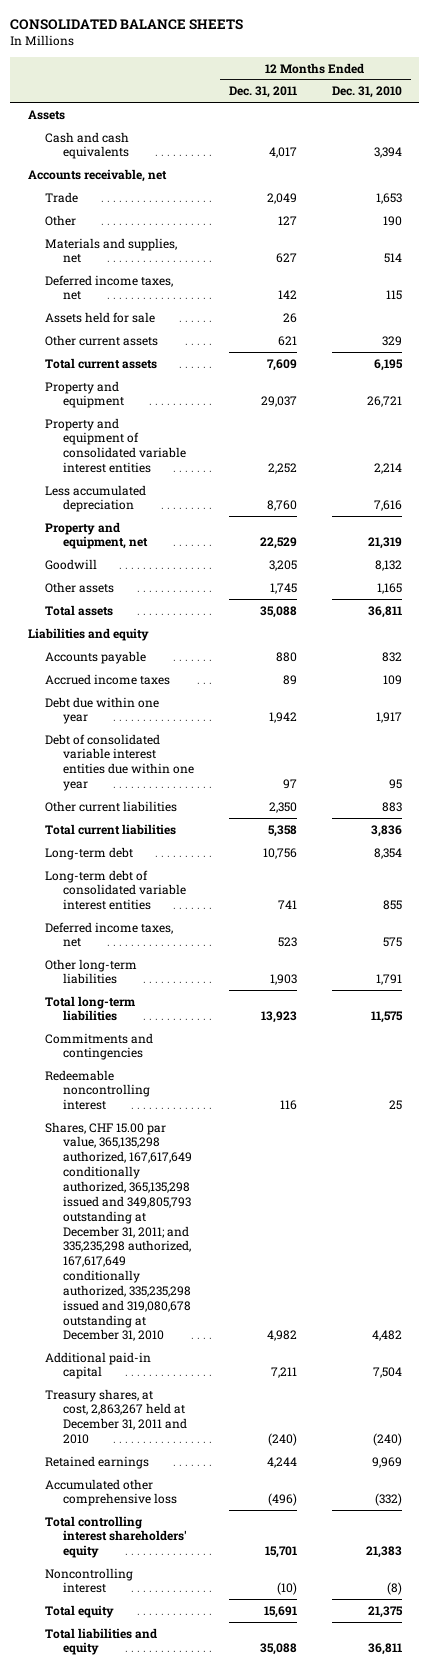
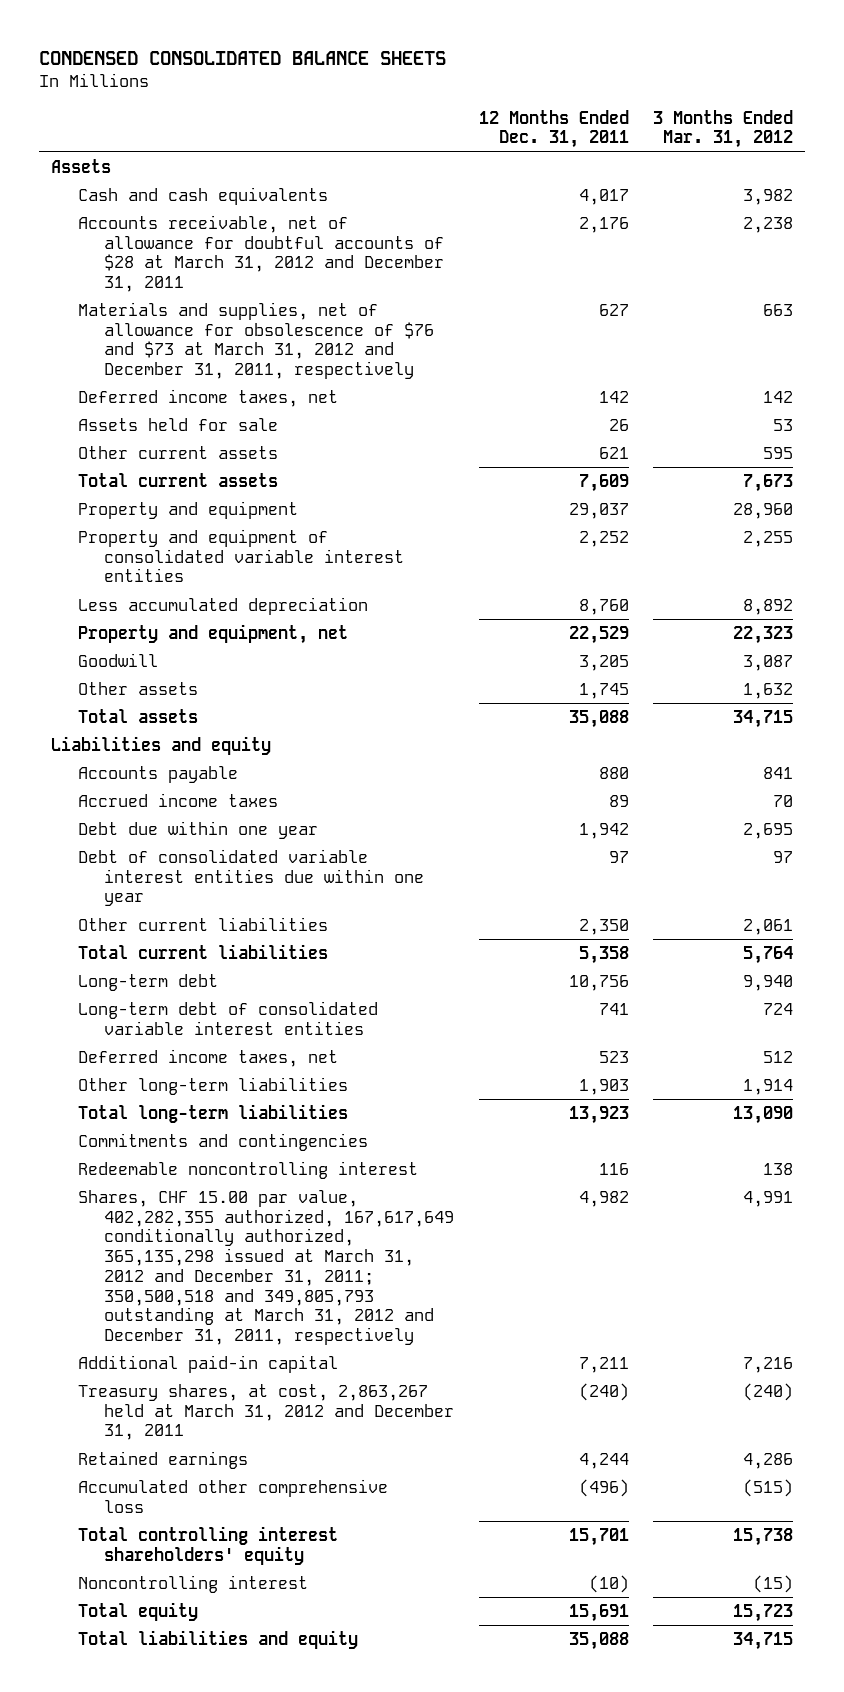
[10,18,244,30] CONSOLIDATED BALANCE SHEETS -> [38,50,446,65] CONDENSED CONSOLIDATED BALANCE SHEETS
[331,86,402,99] Dec. 31, 2010 -> none
none -> [653,109,794,149] 3 Months Ended Mar. 31, 2012
[27,168,167,182] Accounts receivable, net -> none
[45,191,79,203] Trade -> none
[45,214,77,226] Other -> none
none -> [77,214,445,293] Accounts receivable, net of allowance for doubtful accounts of $28 at March 31, 2012 and December 31, 2011
[45,237,178,264] Materials and supplies, net -> [77,301,435,380] Materials and supplies, net of allowance for obsolescence of $76 and $73 at March 31, 2012 and December 31, 2011, respectively
[45,1121,193,1342] Shares, CHF 15.00 par value, 365,135,298 authorized, 167,617,649 conditionally authorized, 365,135,298 issued and 349,805,793 outstanding at December 31, 2011; and 335,235,298 authorized, 167,617,649 conditionally authorized, 335,235,298 issued and 319,080,678 outstanding at December 31, 2010 -> [77,1189,455,1346] Shares, CHF 15.00 par value, 402,282,355 authorized, 167,617,649 conditionally authorized, 365,135,298 issued at March 31, 2012 and December 31, 2011; 350,500,518 and 349,805,793 outstanding at March 31, 2012 and December 31, 2011, respectively
[45,1388,188,1445] Treasury shares, at cost, 2,863,267 held at December 31, 2011 and 2010 -> [77,1383,455,1441] Treasury shares, at cost, 2,863,267 held at March 31, 2012 and December 31, 2011

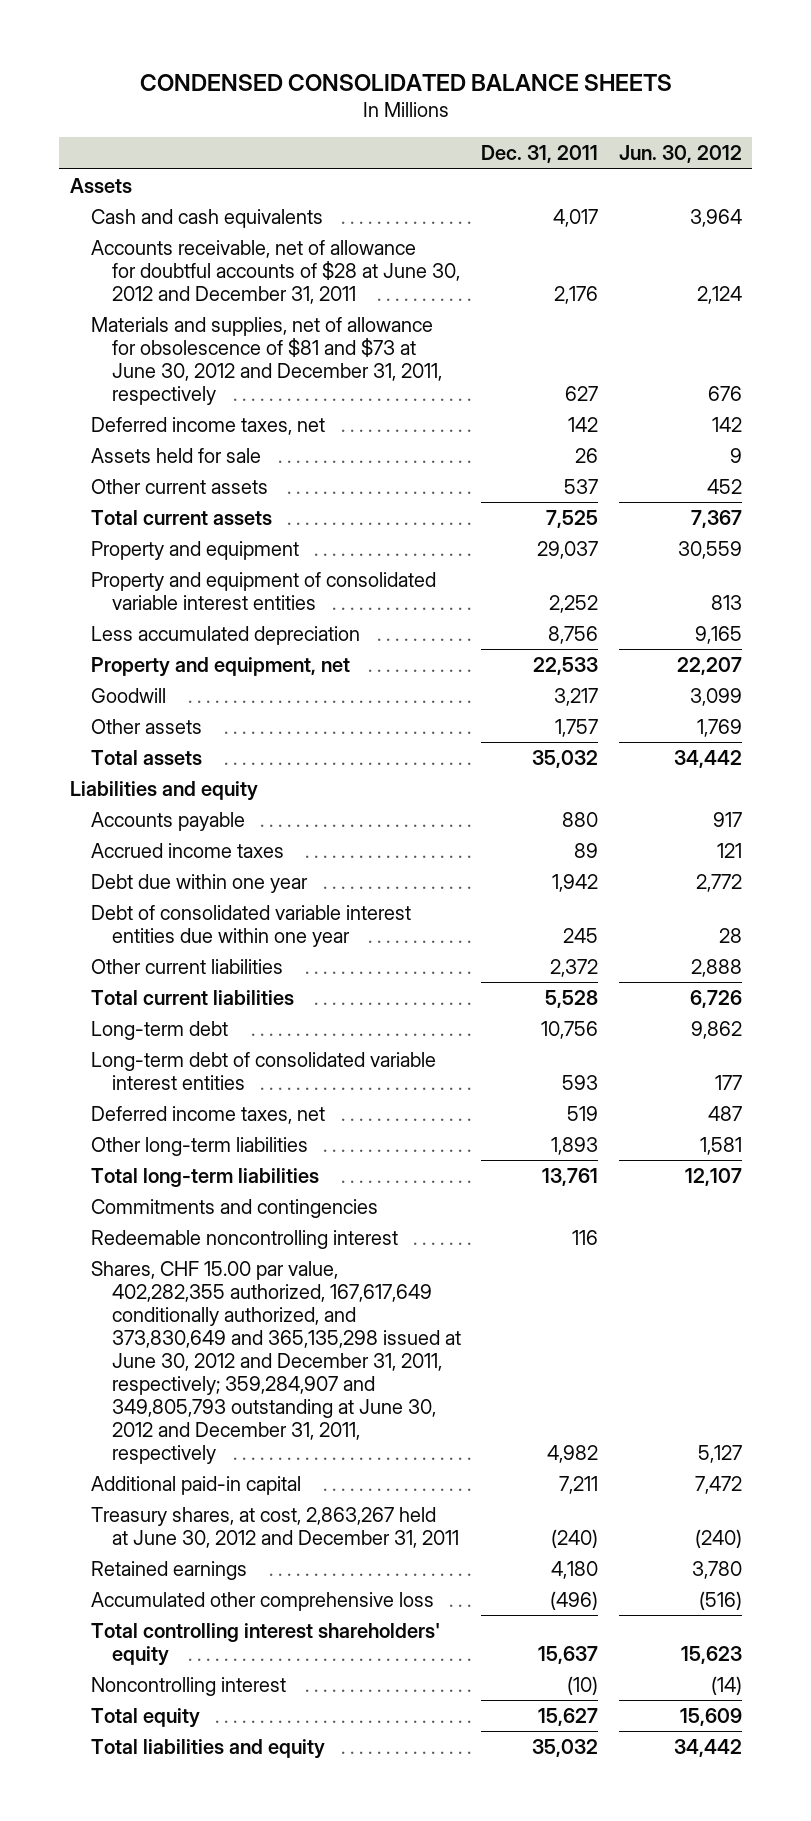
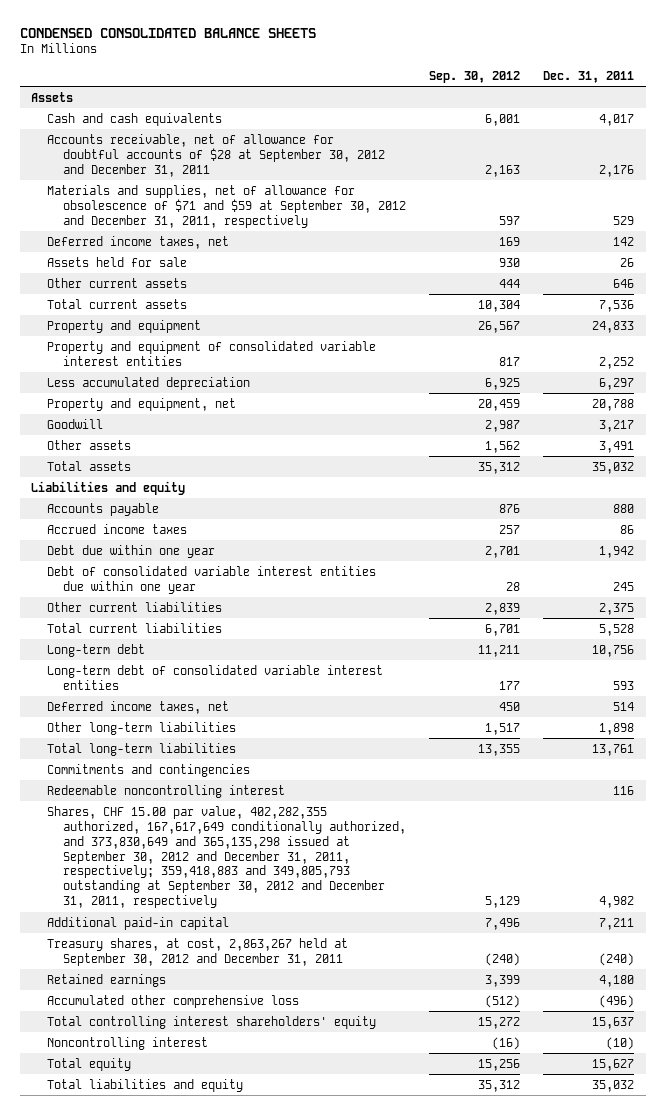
[618,145,742,164] Jun. 30, 2012 -> none
none -> [429,70,521,83] Sep. 30, 2012
[90,239,460,304] Accounts receivable, net of allowance for doubtful accounts of $28 at June 30, 2012 and December 31, 2011 -> [47,133,386,177] Accounts receivable, net of allowance for doubtful accounts of $28 at September 30, 2012 and December 31, 2011
[90,316,442,405] Materials and supplies, net of allowance for obsolescence of $81 and $73 at June 30, 2012 and December 31, 2011, respectively -> [47,184,407,228] Materials and supplies, net of allowance for obsolescence of $71 and $59 at September 30, 2012 and December 31, 2011, respectively
[565,385,599,401] 627 -> [613,215,635,225] 529
[564,478,599,494] 537 -> [613,278,635,288] 646
[546,509,599,528] 7,525 -> [599,299,635,312] 7,536
[537,540,599,559] 29,037 -> [592,320,635,333] 24,833
[548,625,599,644] 8,756 -> [599,377,635,390] 6,297
[533,656,599,675] 22,533 -> [592,398,635,411] 20,788
[555,718,599,737] 1,757 -> [599,440,635,453] 3,491
[574,842,599,858] 89 -> [620,524,635,534] 86
[550,958,599,977] 2,372 -> [599,602,635,615] 2,375
[567,1105,599,1121] 519 -> [613,701,635,711] 514
[551,1136,599,1155] 1,893 -> [599,722,635,735] 1,898
[90,1260,461,1465] Shares, CHF 15.00 par value, 402,282,355 authorized, 167,617,649 conditionally authorized, and 373,830,649 and 365,135,298 issued at June 30, 2012 and December 31, 2011, respectively; 359,284,907 and 349,805,793 outstanding at June 30, 2012 and December 31, 2011, respectively -> [47,805,407,909] Shares, CHF 15.00 par value, 402,282,355 authorized, 167,617,649 conditionally authorized, and 373,830,649 and 365,135,298 issued at September 30, 2012 and December 31, 2011, respectively; 359,418,883 and 349,805,793 outstanding at September 30, 2012 and December 31, 2011, respectively
[90,1506,459,1548] Treasury shares, at cost, 2,863,267 held at June 30, 2012 and December 31, 2011 -> [47,937,349,966] Treasury shares, at cost, 2,863,267 held at September 30, 2012 and December 31, 2011

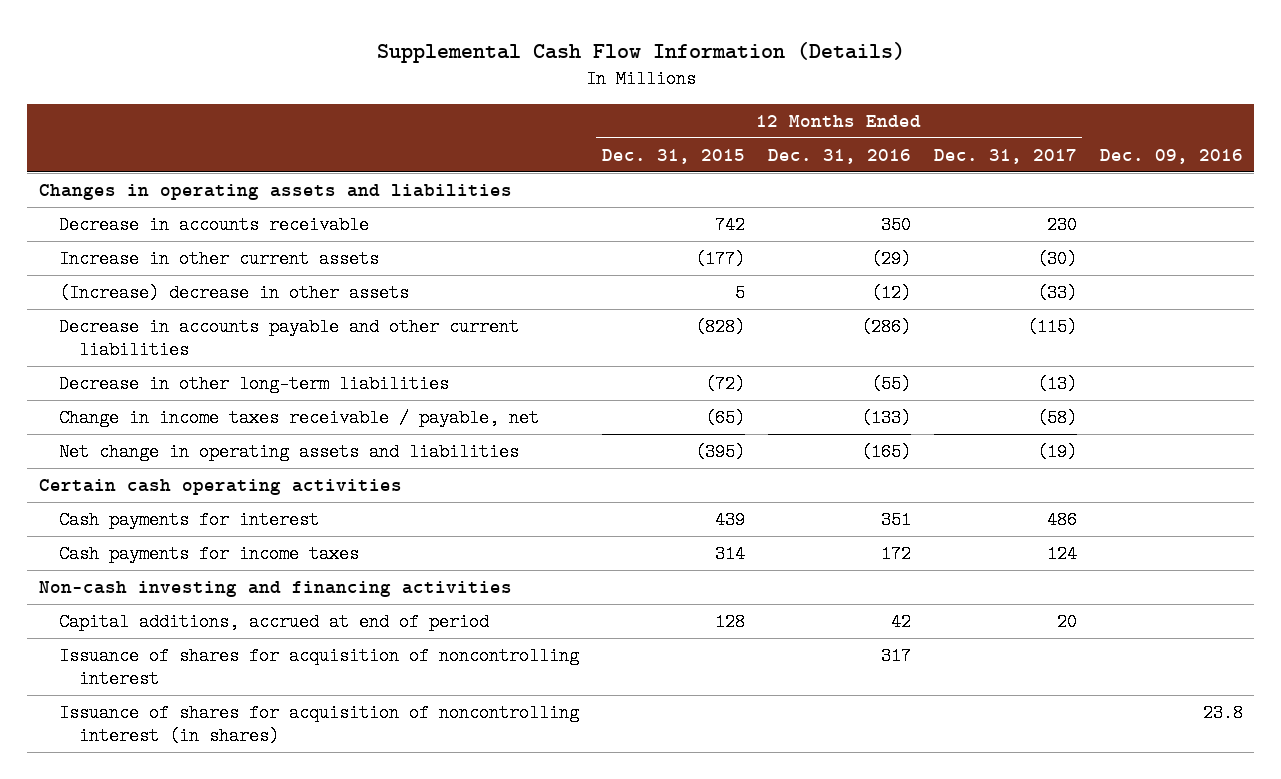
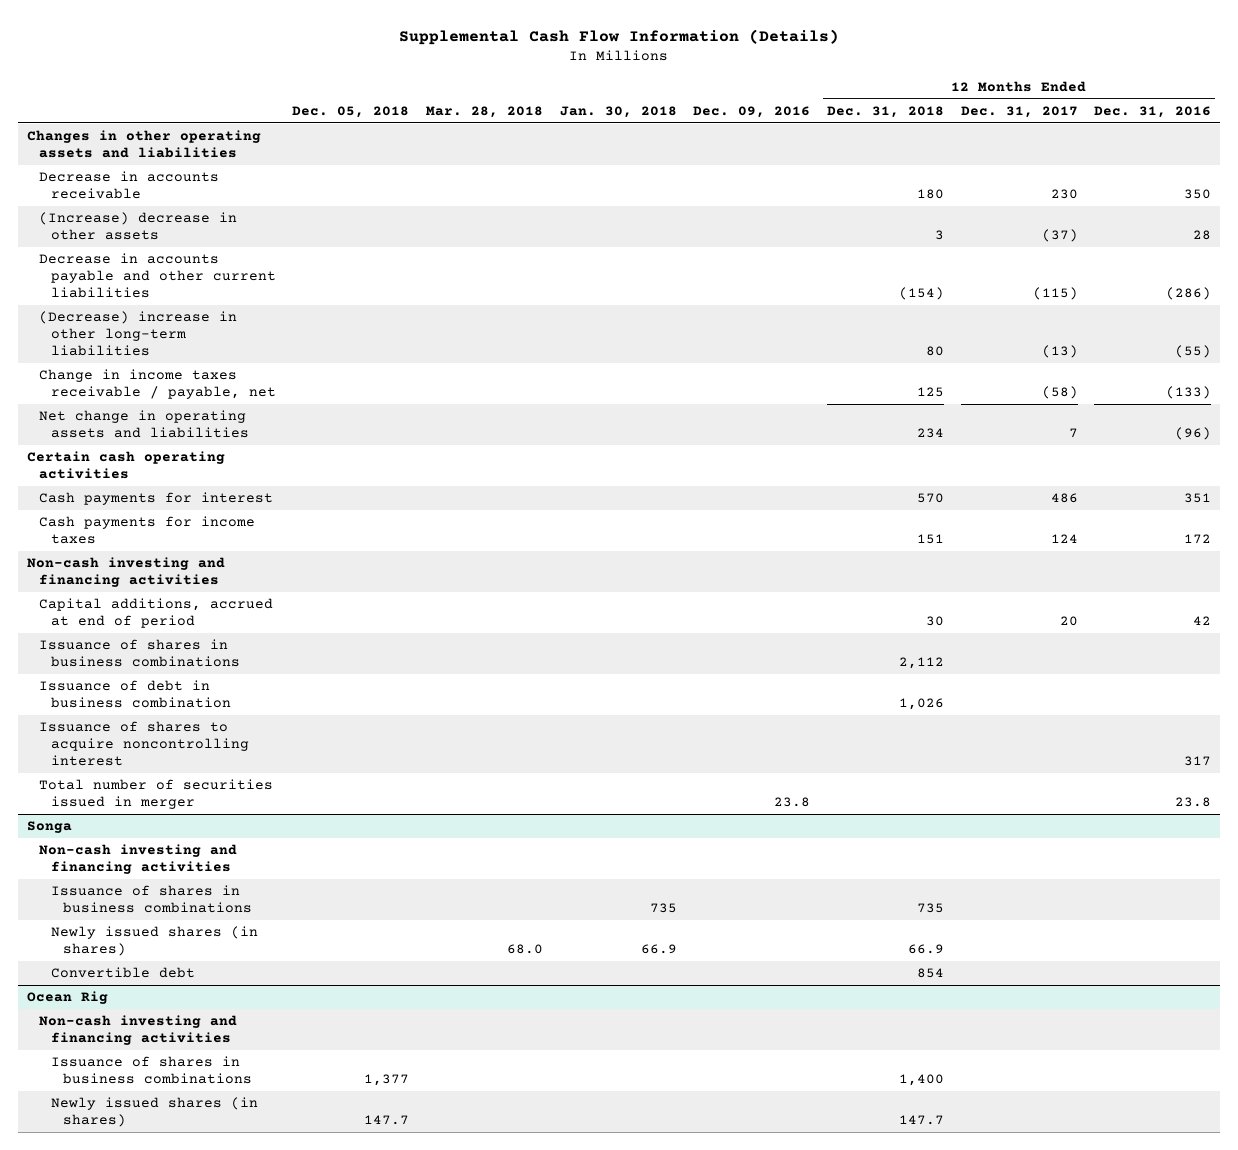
[601,148,745,164] Dec. 31, 2015 -> none
none -> [292,105,410,118] Dec. 05, 2018
none -> [426,105,544,118] Mar. 28, 2018
none -> [559,105,677,118] Jan. 30, 2018
none -> [826,105,944,118] Dec. 31, 2018
[38,183,512,200] Changes in operating assets and liabilities -> [26,130,261,159] Changes in other operating assets and liabilities
[58,249,379,268] Increase in other current assets -> none
[870,283,911,302] (12) -> [1193,230,1212,241] 28
[1036,283,1077,302] (33) -> [1041,229,1078,243] (37)
[58,374,449,393] Decrease in other long-term liabilities -> [38,311,237,357] (Decrease) increase in other long-term liabilities
[860,442,911,461] (165) -> [1175,427,1212,441] (96)
[1036,442,1077,461] (19) -> [1068,428,1078,439] 7
[58,703,579,746] Issuance of shares for acquisition of noncontrolling interest (in shares) -> none
none -> [38,639,240,668] Issuance of shares in business combinations
none -> [38,680,231,709] Issuance of debt in business combination
[58,646,579,689] Issuance of shares for acquisition of noncontrolling interest -> [38,721,249,767] Issuance of shares to acquire noncontrolling interest
none -> [38,779,273,810] Total number of securities issued in merger
none -> [26,821,72,834] Songa
none -> [38,844,237,875] Non-cash investing and financing activities
none -> [50,885,252,914] Issuance of shares in business combinations
none -> [50,926,258,957] Newly issued shares (in shares)
none -> [50,967,195,979] Convertible debt
none -> [26,991,108,1005] Ocean Rig
none -> [38,1015,237,1046] Non-cash investing and financing activities
none -> [50,1056,252,1085] Issuance of shares in business combinations
none -> [50,1097,258,1128] Newly issued shares (in shares)

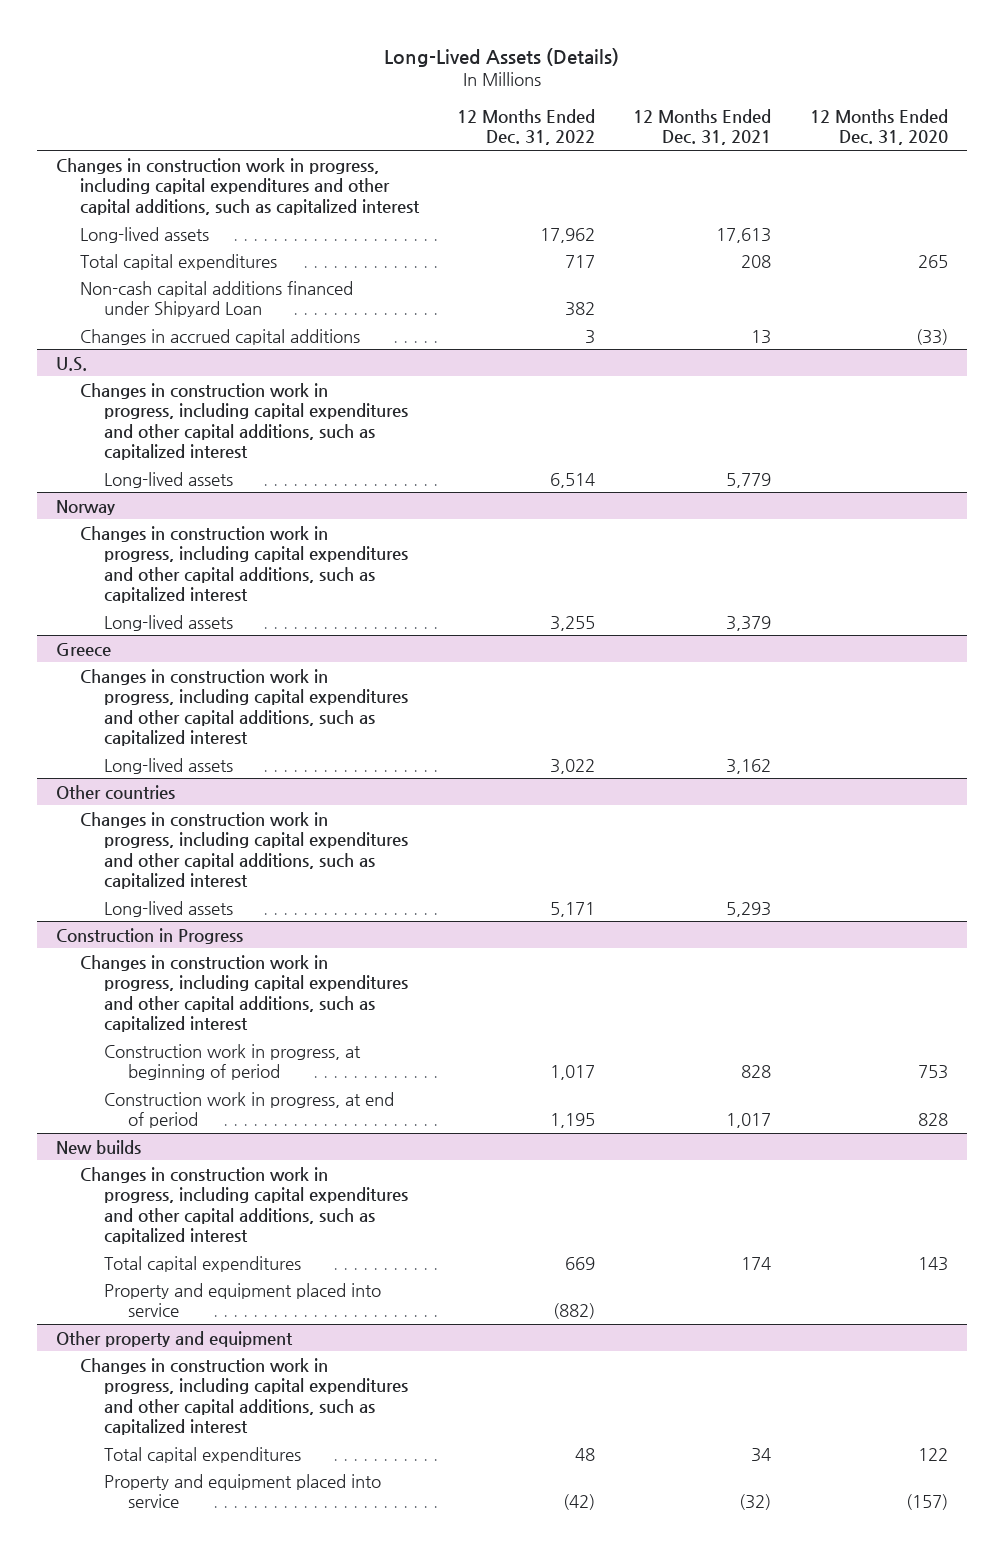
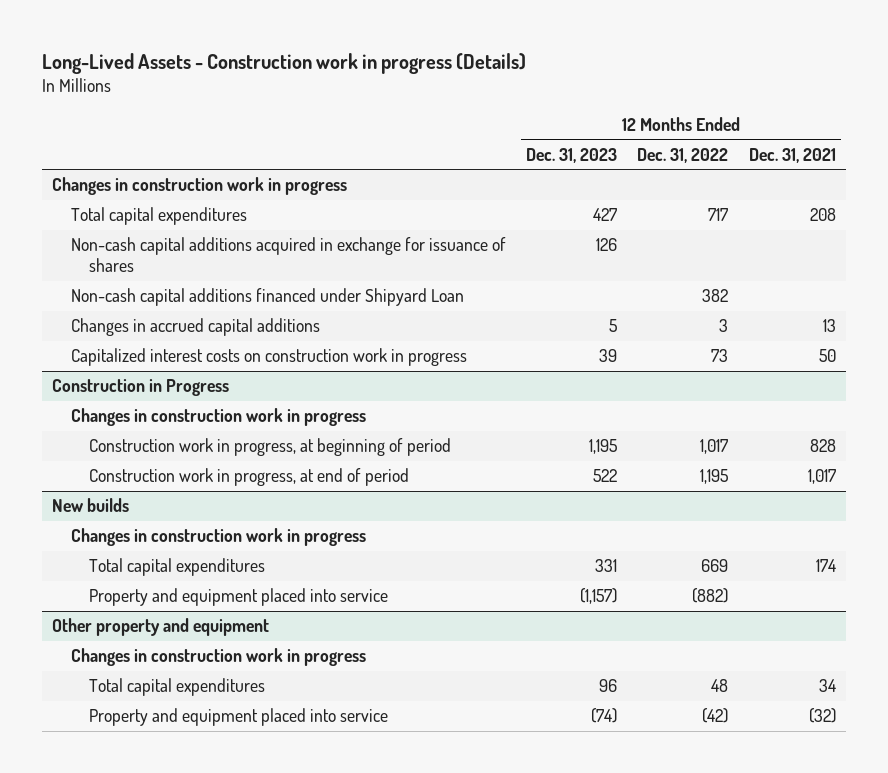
[383,47,619,67] Long-Lived Assets (Details) -> [41,52,526,74] Long-Lived Assets - Construction work in progress (Details)
[809,108,948,146] 12 Months Ended Dec. 31, 2020 -> none
none -> [525,147,617,163] Dec. 31, 2023
[80,226,210,243] Long-lived assets -> none
[55,157,421,215] Changes in construction work in progress, including capital expenditures and other capital additions, such as capitalized interest -> [52,177,348,196] Changes in construction work in progress
none -> [70,237,506,273] Non-cash capital additions acquired in exchange for issuance of shares
[55,356,87,371] U.S. -> none
[80,382,409,461] Changes in construction work in progress, including capital expenditures and other capital additions, such as capitalized interest -> none
[104,471,234,488] Long-lived assets -> none
[55,499,115,515] Norway -> none
[80,525,409,604] Changes in construction work in progress, including capital expenditures and other capital additions, such as capitalized interest -> none
[104,614,234,631] Long-lived assets -> none
[55,642,111,657] Greece -> none
[80,668,409,747] Changes in construction work in progress, including capital expenditures and other capital additions, such as capitalized interest -> none
[104,757,234,774] Long-lived assets -> none
[55,784,175,800] Other countries -> none
[80,811,409,890] Changes in construction work in progress, including capital expenditures and other capital additions, such as capitalized interest -> none
[104,900,234,917] Long-lived assets -> none
none -> [70,348,467,367] Capitalized interest costs on construction work in progress
[80,954,409,1033] Changes in construction work in progress, including capital expenditures and other capital additions, such as capitalized interest -> [70,408,366,427] Changes in construction work in progress
[80,1166,409,1245] Changes in construction work in progress, including capital expenditures and other capital additions, such as capitalized interest -> [70,528,366,547] Changes in construction work in progress
[80,1357,409,1436] Changes in construction work in progress, including capital expenditures and other capital additions, such as capitalized interest -> [70,648,366,667] Changes in construction work in progress

